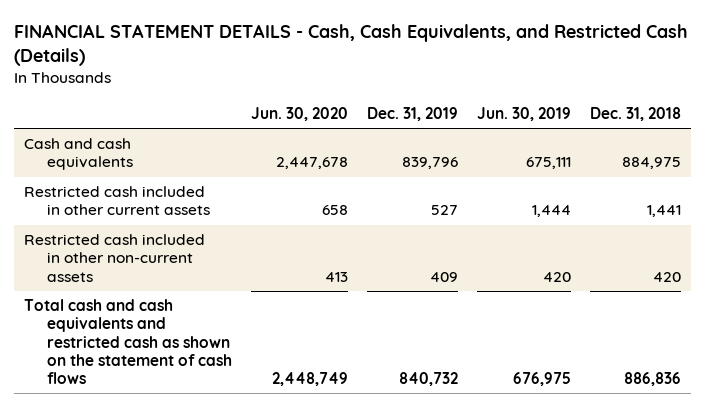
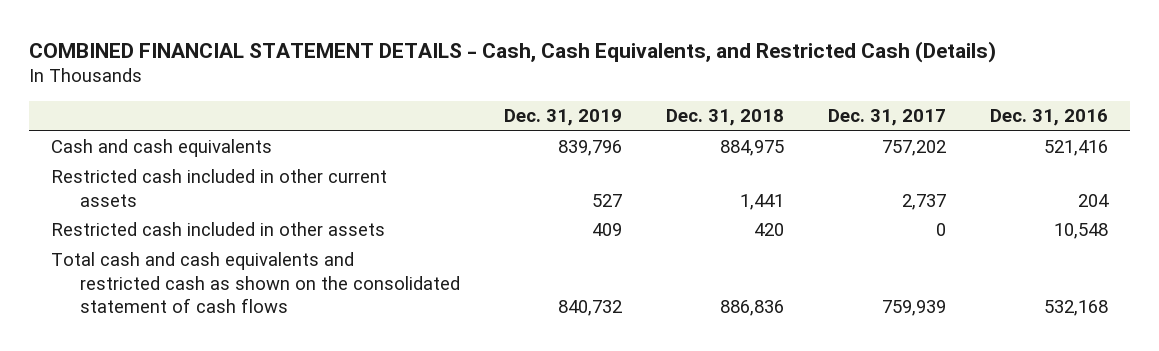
[14,24,689,67] FINANCIAL STATEMENT DETAILS - Cash, Cash Equivalents, and Restricted Cash (Details) -> [29,40,997,63] COMBINED FINANCIAL STATEMENT DETAILS - Cash, Cash Equivalents, and Restricted Cash (Details)
[251,106,349,121] Jun. 30, 2020 -> none
[477,106,572,121] Jun. 30, 2019 -> none
none -> [827,109,946,127] Dec. 31, 2017
none -> [989,109,1108,127] Dec. 31, 2016
[23,234,205,282] Restricted cash included in other non-current assets -> [51,222,386,237] Restricted cash included in other assets
[23,299,233,384] Total cash and cash equivalents and restricted cash as shown on the statement of cash flows -> [51,252,460,314] Total cash and cash equivalents and restricted cash as shown on the consolidated statement of cash flows

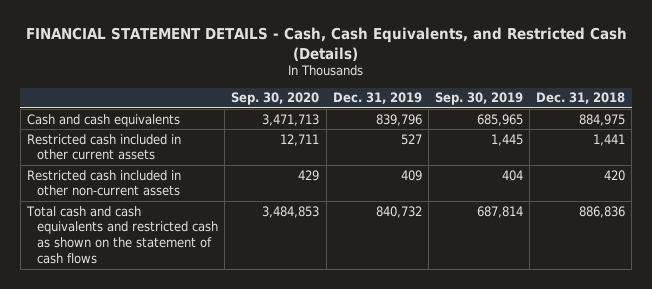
[29,40,997,63] COMBINED FINANCIAL STATEMENT DETAILS - Cash, Cash Equivalents, and Restricted Cash (Details) -> [25,27,627,61] FINANCIAL STATEMENT DETAILS - Cash, Cash Equivalents, and Restricted Cash (Details)
[827,109,946,127] Dec. 31, 2017 -> none
[989,109,1108,127] Dec. 31, 2016 -> none
none -> [231,92,320,106] Sep. 30, 2020
none -> [435,92,524,106] Sep. 30, 2019
[51,222,386,237] Restricted cash included in other assets -> [26,169,181,197] Restricted cash included in other non-current assets
[51,252,460,314] Total cash and cash equivalents and restricted cash as shown on the consolidated statement of cash flows -> [25,205,219,265] Total cash and cash equivalents and restricted cash as shown on the statement of cash flows

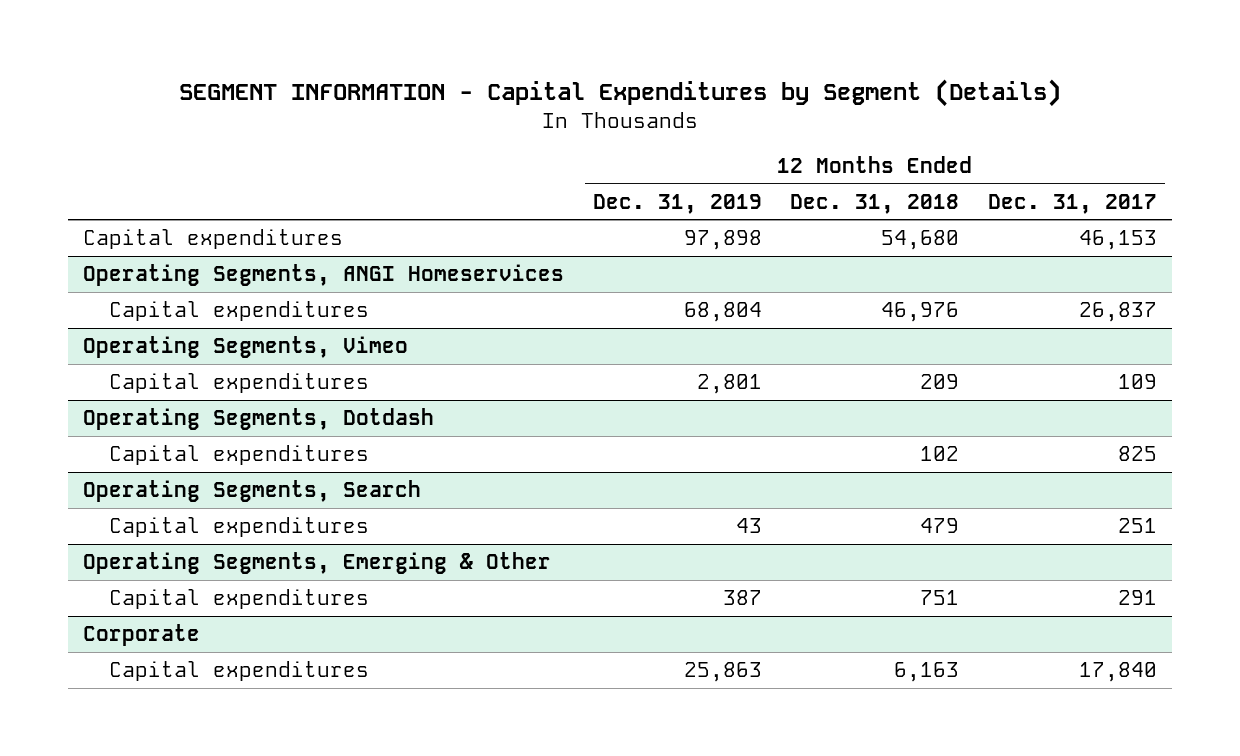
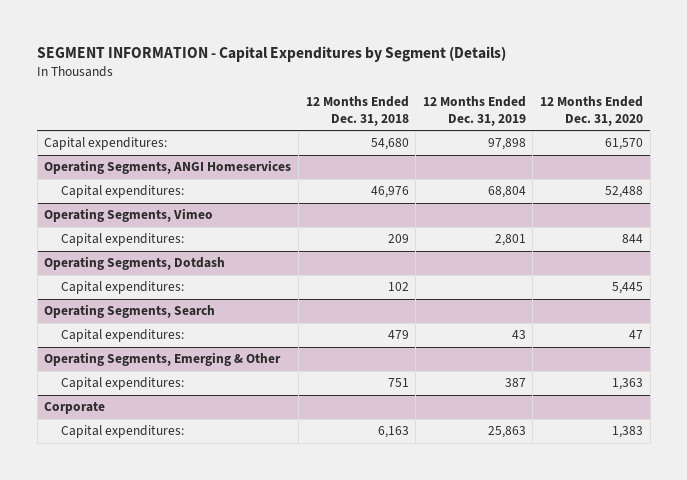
[988,193,1158,214] Dec. 31, 2017 -> none
none -> [539,95,643,126] 12 Months Ended Dec. 31, 2020
[82,228,343,249] Capital expenditures -> [44,137,168,151] Capital expenditures:
[108,300,369,321] Capital expenditures -> [60,185,184,199] Capital expenditures:
[108,372,369,393] Capital expenditures -> [60,233,184,247] Capital expenditures:
[108,444,369,465] Capital expenditures -> [60,281,184,295] Capital expenditures:
[108,516,369,537] Capital expenditures -> [60,329,184,343] Capital expenditures:
[108,588,369,609] Capital expenditures -> [60,377,184,391] Capital expenditures:
[108,660,369,681] Capital expenditures -> [60,425,184,439] Capital expenditures:

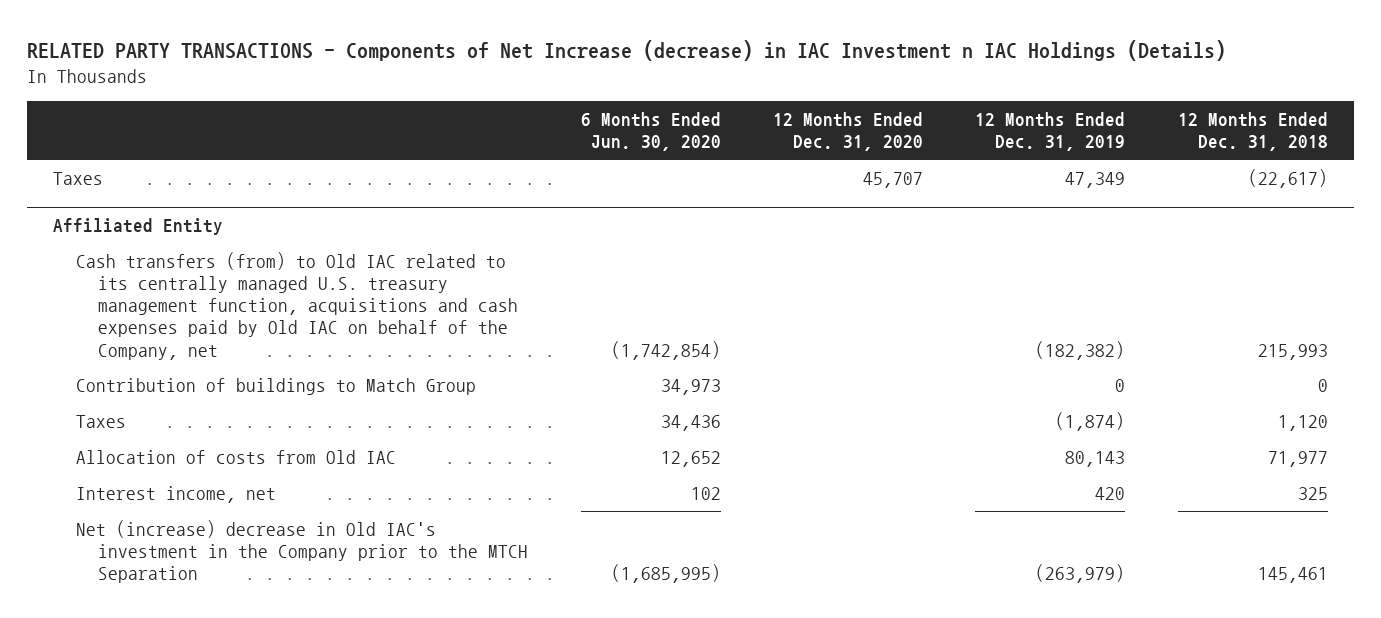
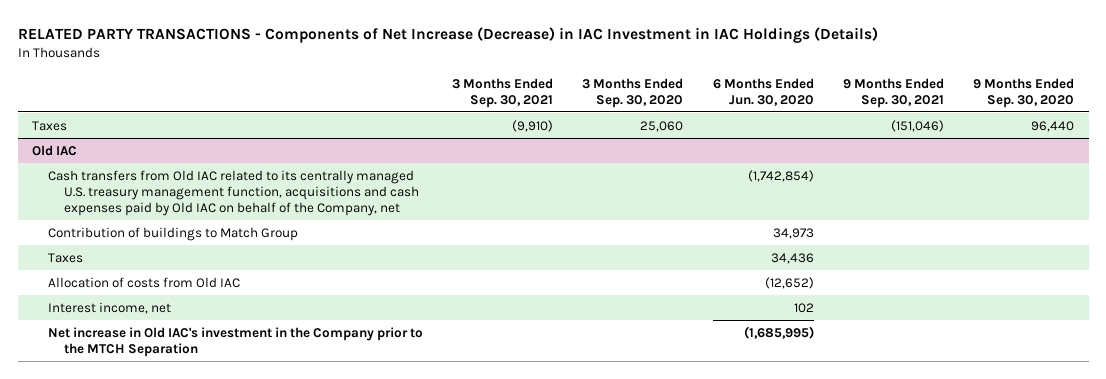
[27,39,1227,61] RELATED PARTY TRANSACTIONS - Components of Net Increase (decrease) in IAC Investment n IAC Holdings (Details) -> [17,26,878,43] RELATED PARTY TRANSACTIONS - Components of Net Increase (Decrease) in IAC Investment in IAC Holdings (Details)
[773,112,924,152] 12 Months Ended Dec. 31, 2020 -> none
[975,112,1126,152] 12 Months Ended Dec. 31, 2019 -> none
[1177,112,1328,152] 12 Months Ended Dec. 31, 2018 -> none
none -> [452,77,554,108] 3 Months Ended Sep. 30, 2021
none -> [582,77,684,108] 3 Months Ended Sep. 30, 2020
none -> [842,77,944,108] 9 Months Ended Sep. 30, 2021
none -> [972,77,1074,108] 9 Months Ended Sep. 30, 2020
[53,218,224,236] Affiliated Entity -> [32,145,78,157] Old IAC
[75,251,519,360] Cash transfers (from) to Old IAC related to its centrally managed U.S. treasury management function, acquisitions and cash expenses paid by Old IAC on behalf of the Company, net -> [48,170,420,216] Cash transfers from Old IAC related to its centrally managed U.S. treasury management function, acquisitions and cash expenses paid by Old IAC on behalf of the Company, net
[660,450,721,467] 12,652 -> [764,277,814,290] (12,652)
[75,519,529,584] Net (increase) decrease in Old IAC's investment in the Company prior to the MTCH Separation -> [48,327,424,357] Net increase in Old IAC's investment in the Company prior to the MTCH Separation

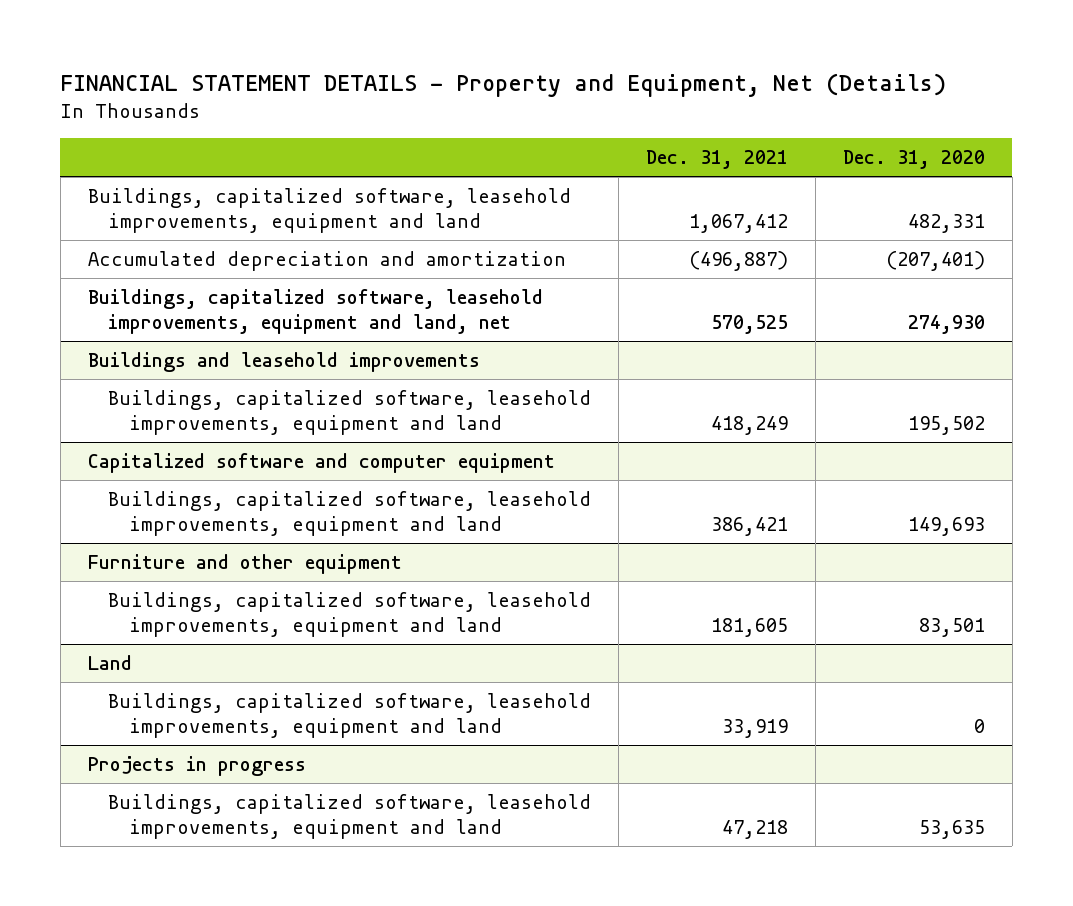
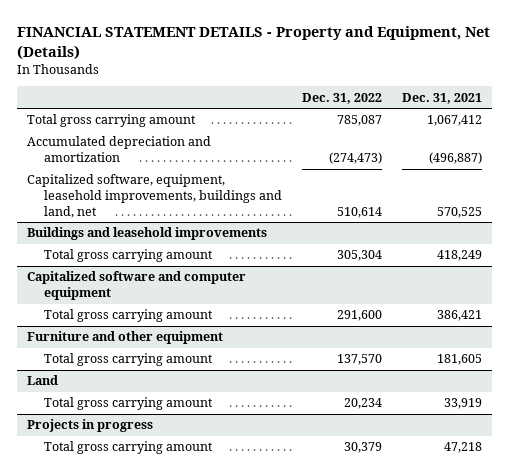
[842,150,985,170] Dec. 31, 2020 -> none
none -> [302,92,383,104] Dec. 31, 2022
[87,187,571,233] Buildings, capitalized software, leasehold improvements, equipment and land -> [27,114,197,128] Total gross carrying amount
[87,288,543,334] Buildings, capitalized software, leasehold improvements, equipment and land, net -> [27,174,283,219] Capitalized software, equipment, leasehold improvements, buildings and land, net
[108,389,592,435] Buildings, capitalized software, leasehold improvements, equipment and land -> [44,249,214,263] Total gross carrying amount
[108,490,592,536] Buildings, capitalized software, leasehold improvements, equipment and land -> [44,309,214,323] Total gross carrying amount
[108,591,592,637] Buildings, capitalized software, leasehold improvements, equipment and land -> [44,353,214,367] Total gross carrying amount
[108,692,592,738] Buildings, capitalized software, leasehold improvements, equipment and land -> [44,397,214,411] Total gross carrying amount
[108,793,592,839] Buildings, capitalized software, leasehold improvements, equipment and land -> [44,441,214,455] Total gross carrying amount

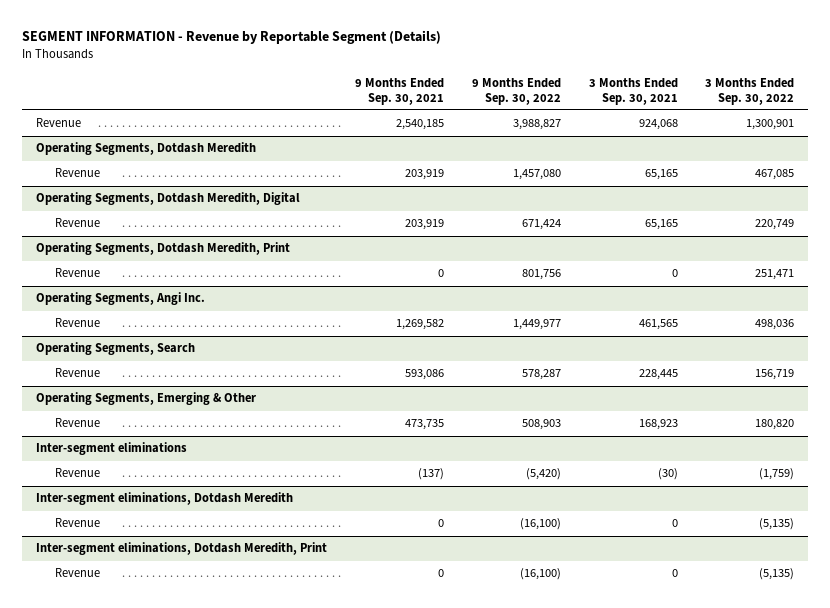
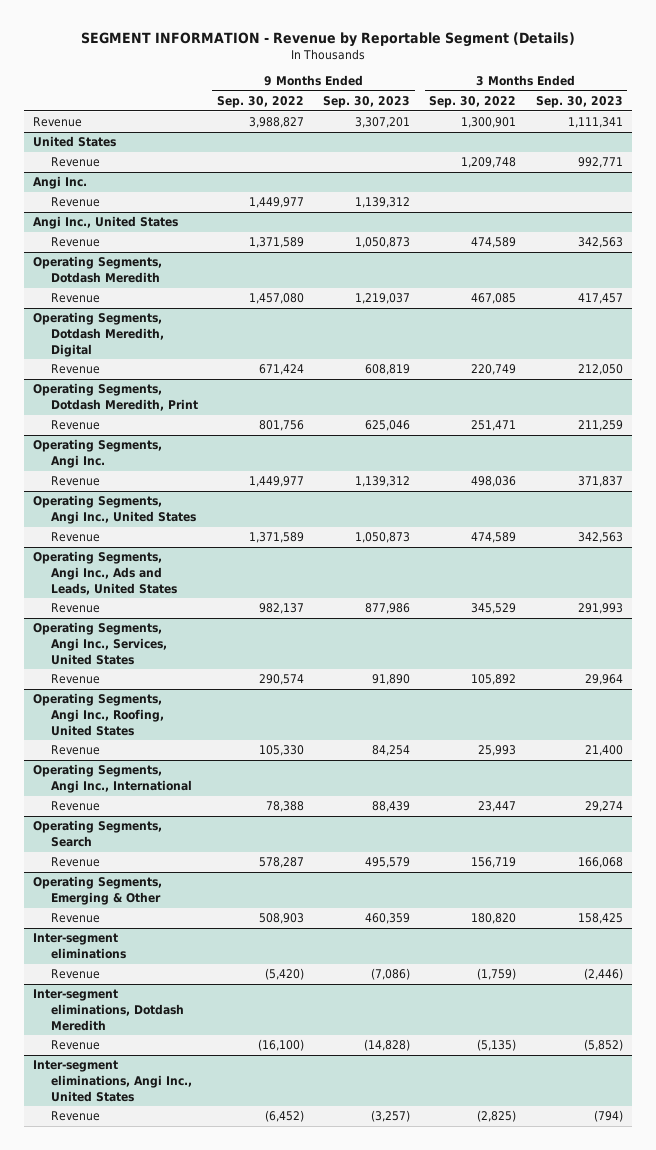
[354,77,444,105] 9 Months Ended Sep. 30, 2021 -> none
[588,77,678,105] 3 Months Ended Sep. 30, 2021 -> none
none -> [323,96,411,109] Sep. 30, 2023
none -> [535,96,623,109] Sep. 30, 2023
none -> [33,136,117,148] United States
none -> [50,157,100,168] Revenue
none -> [33,176,88,190] Angi Inc.
none -> [50,197,100,208] Revenue
none -> [33,216,179,230] Angi Inc., United States
none -> [50,237,100,248] Revenue
none -> [33,495,196,525] Operating Segments, Angi Inc., United States
none -> [50,532,100,543] Revenue
none -> [33,551,177,595] Operating Segments, Angi Inc., Ads and Leads, United States
none -> [50,603,100,614] Revenue
none -> [33,622,167,665] Operating Segments, Angi Inc., Services, United States
none -> [50,674,100,685] Revenue
none -> [33,693,164,736] Operating Segments, Angi Inc., Roofing, United States
none -> [50,745,100,756] Revenue
none -> [33,764,192,794] Operating Segments, Angi Inc., International
none -> [50,801,100,812] Revenue
[35,542,327,556] Inter-segment eliminations, Dotdash Meredith, Print -> none
none -> [33,1060,192,1102] Inter-segment eliminations, Angi Inc., United States
[519,568,561,581] (16,100) -> [265,1110,305,1123] (6,452)
[759,568,795,581] (5,135) -> [477,1110,517,1123] (2,825)

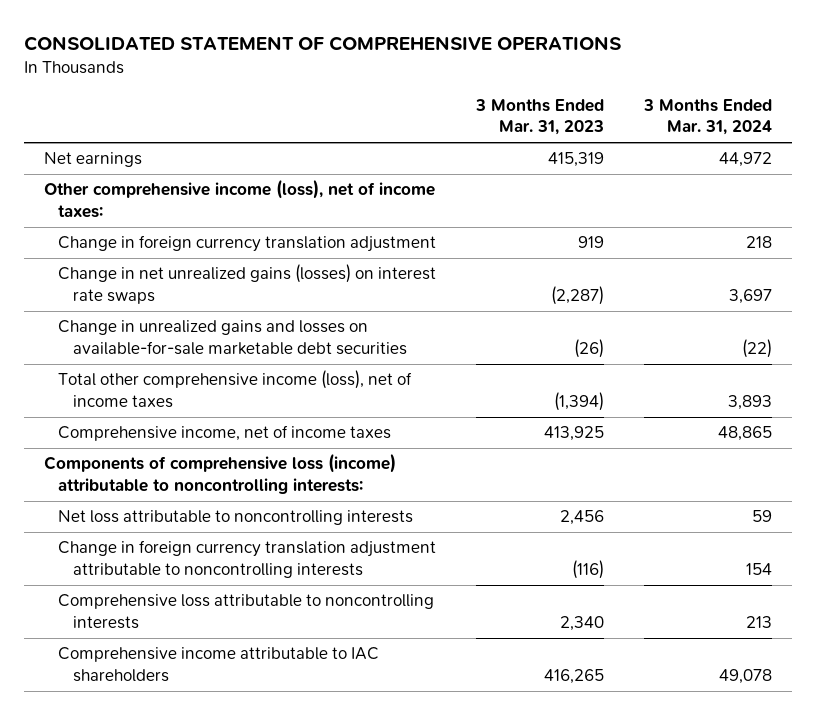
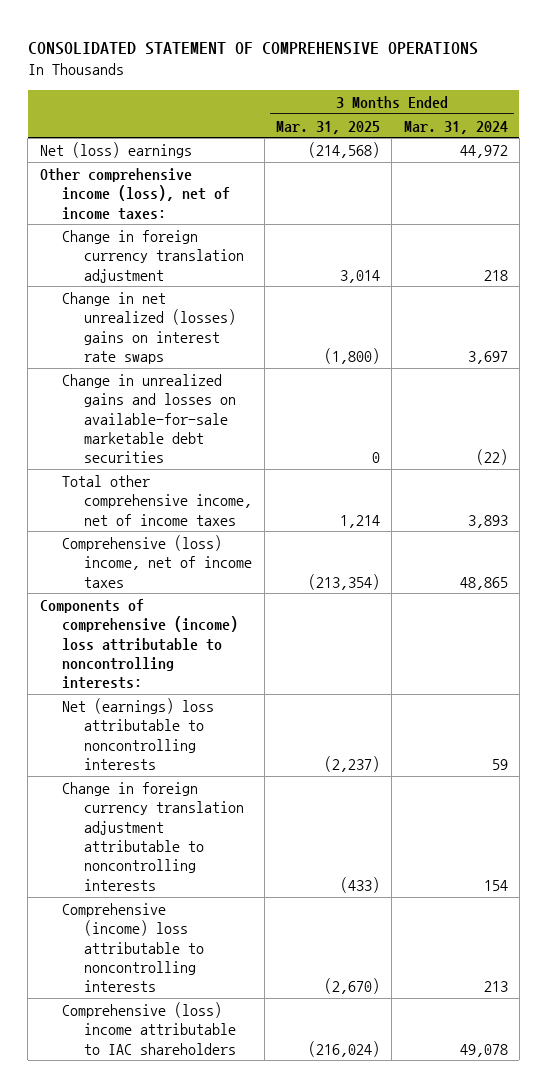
[475,99,605,136] 3 Months Ended Mar. 31, 2023 -> none
none -> [276,120,381,134] Mar. 31, 2025
[44,152,143,168] Net earnings -> [39,141,192,158] Net (loss) earnings
[58,264,437,304] Change in net unrealized gains (losses) on interest rate swaps -> [62,291,237,364] Change in net unrealized (losses) gains on interest rate swaps
[58,370,413,408] Total other comprehensive income (loss), net of income taxes -> [62,474,253,526] Total other comprehensive income, net of income taxes
[58,425,392,442] Comprehensive income, net of income taxes -> [62,534,253,588] Comprehensive (loss) income, net of income taxes
[44,453,397,494] Components of comprehensive loss (income) attributable to noncontrolling interests: -> [39,598,239,690] Components of comprehensive (income) loss attributable to noncontrolling interests:
[58,510,414,526] Net loss attributable to noncontrolling interests -> [62,697,215,770] Net (earnings) loss attributable to noncontrolling interests
[58,594,435,629] Comprehensive loss attributable to noncontrolling interests -> [62,902,205,993] Comprehensive (income) loss attributable to noncontrolling interests
[58,647,380,682] Comprehensive income attributable to IAC shareholders -> [62,1001,237,1055] Comprehensive (loss) income attributable to IAC shareholders

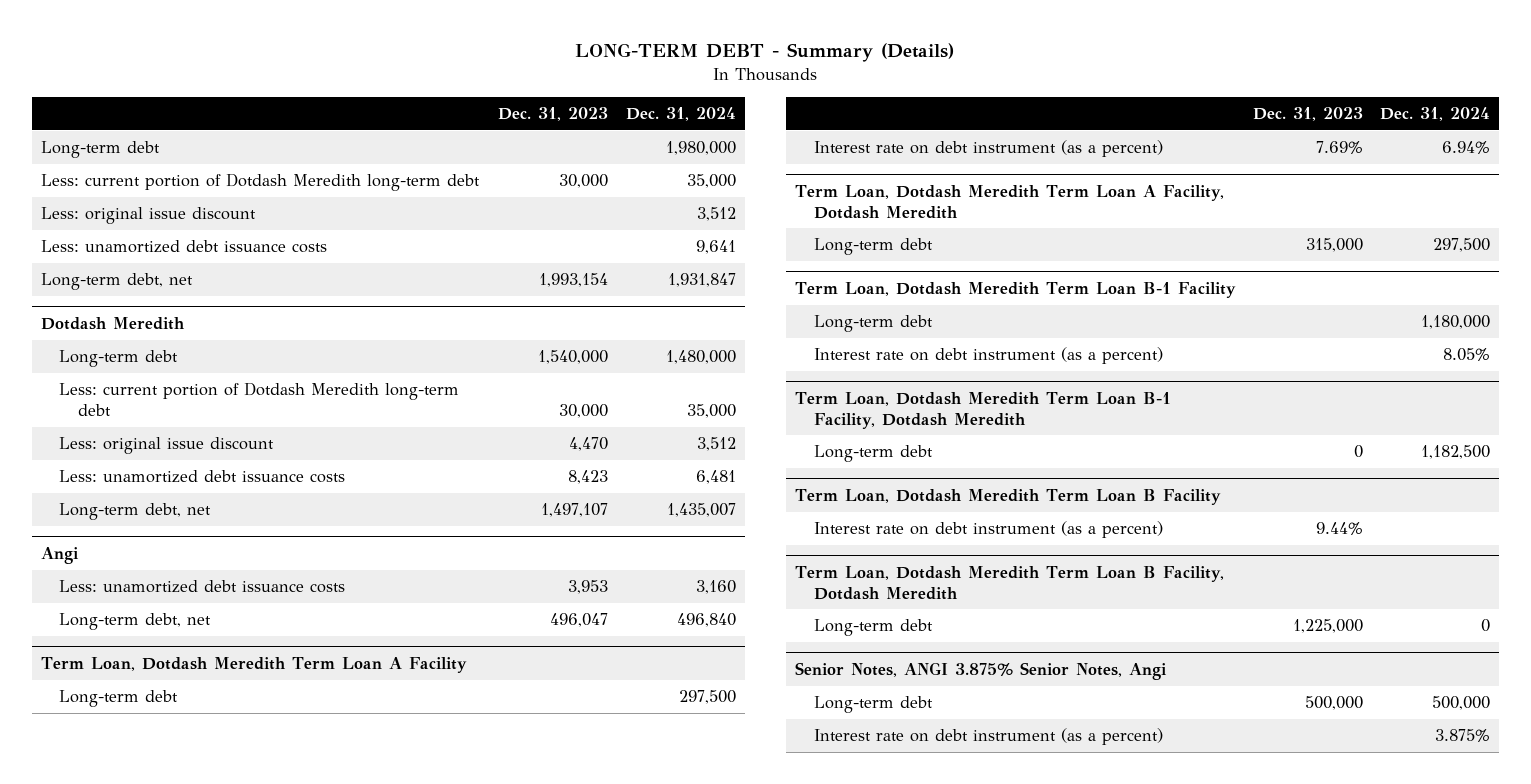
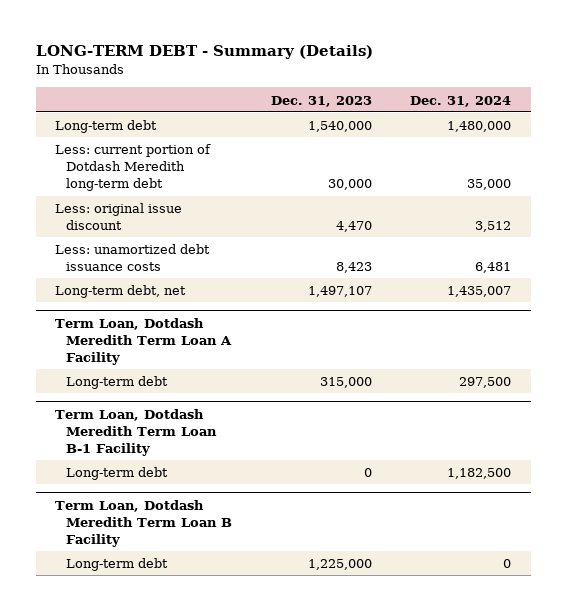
[40,141,160,159] Long-term debt -> none
[40,173,480,192] Less: current portion of Dotdash Meredith long-term debt -> none
[40,207,256,225] Less: original issue discount -> none
[40,240,327,254] Less: unamortized debt issuance costs -> none
[40,273,193,291] Long-term debt, net -> none
[40,316,185,330] Dotdash Meredith -> none
[40,546,79,564] Angi -> none
[59,580,346,594] Less: unamortized debt issuance costs -> none
[59,613,212,631] Long-term debt, net -> none
[59,690,179,708] Long-term debt -> none
[813,140,1163,158] Interest rate on debt instrument (as a percent) -> none
[794,184,1224,219] Term Loan, Dotdash Meredith Term Loan A Facility, Dotdash Meredith -> none
[813,315,933,333] Long-term debt -> none
[813,347,1163,365] Interest rate on debt instrument (as a percent) -> none
[794,391,1171,429] Term Loan, Dotdash Meredith Term Loan B-1 Facility, Dotdash Meredith -> none
[813,521,1163,539] Interest rate on debt instrument (as a percent) -> none
[794,565,1224,600] Term Loan, Dotdash Meredith Term Loan B Facility, Dotdash Meredith -> none
[794,661,1167,680] Senior Notes, ANGI 3.875% Senior Notes, Angi -> none
[813,696,933,714] Long-term debt -> none
[813,728,1163,746] Interest rate on debt instrument (as a percent) -> none

